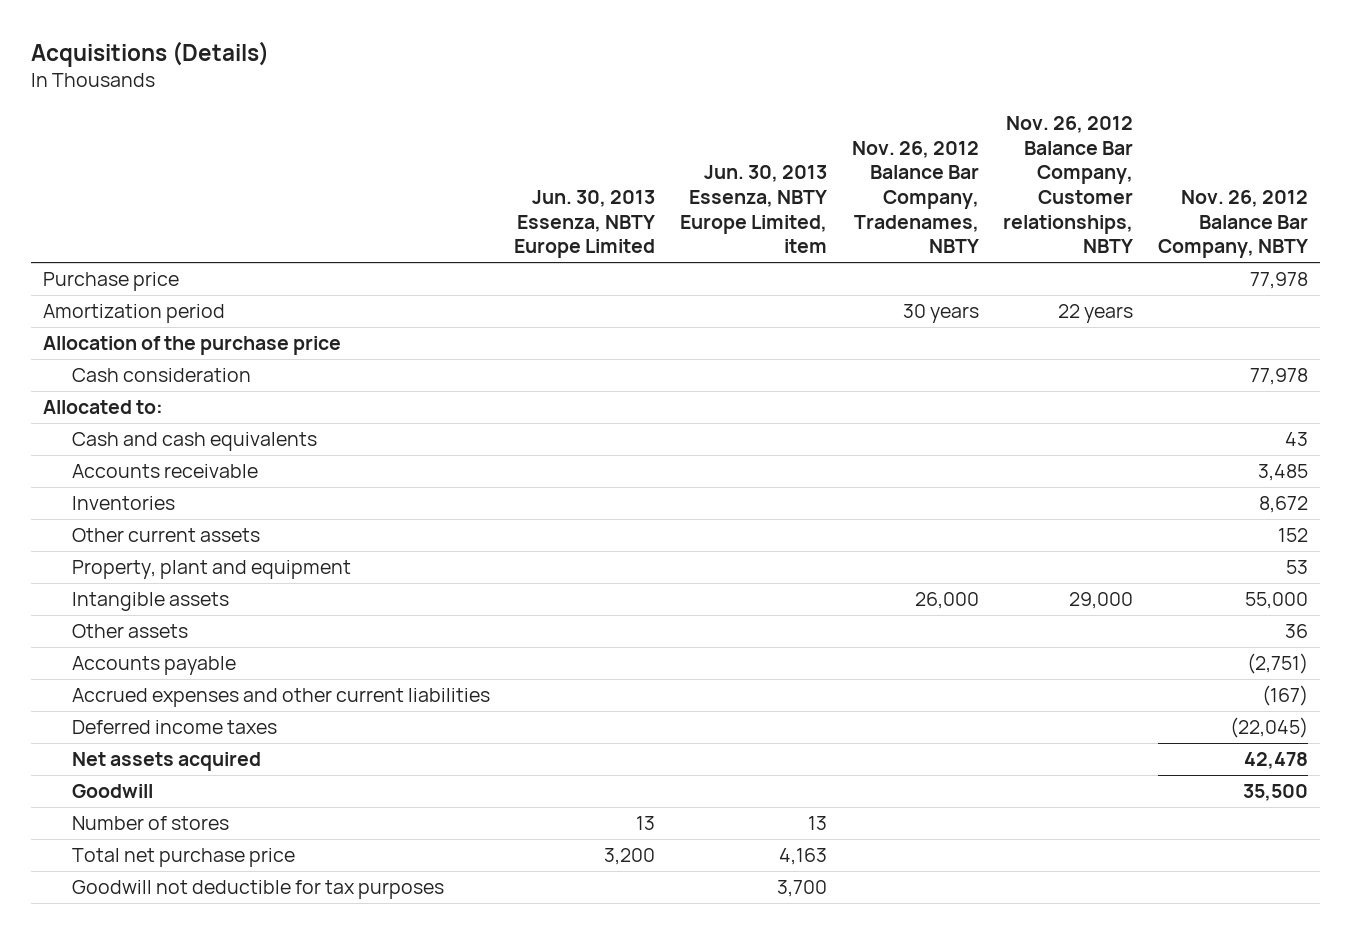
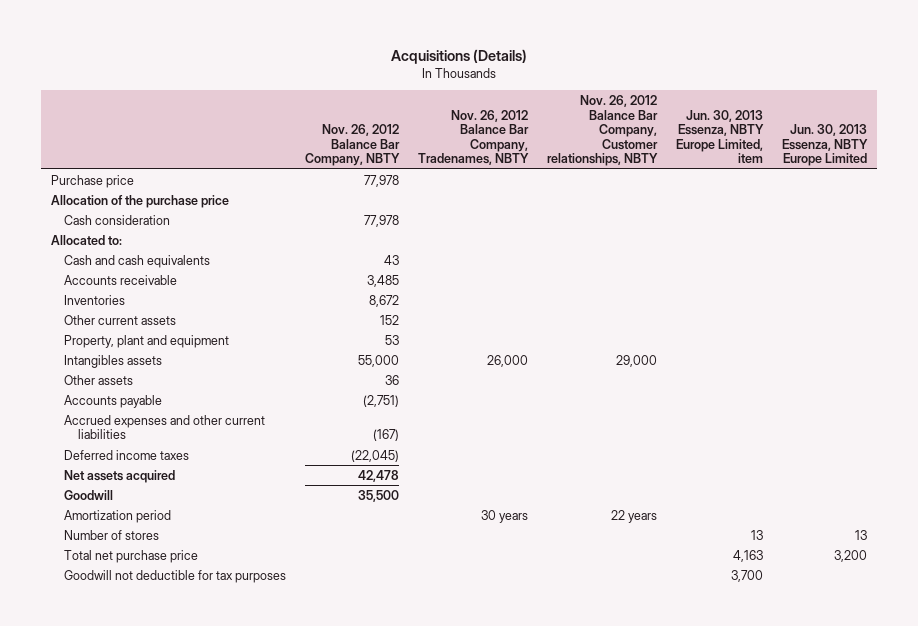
[71,592,229,612] Intangible assets -> [64,354,163,368] Intangibles assets
[42,304,225,324] Amortization period -> [64,509,172,523] Amortization period

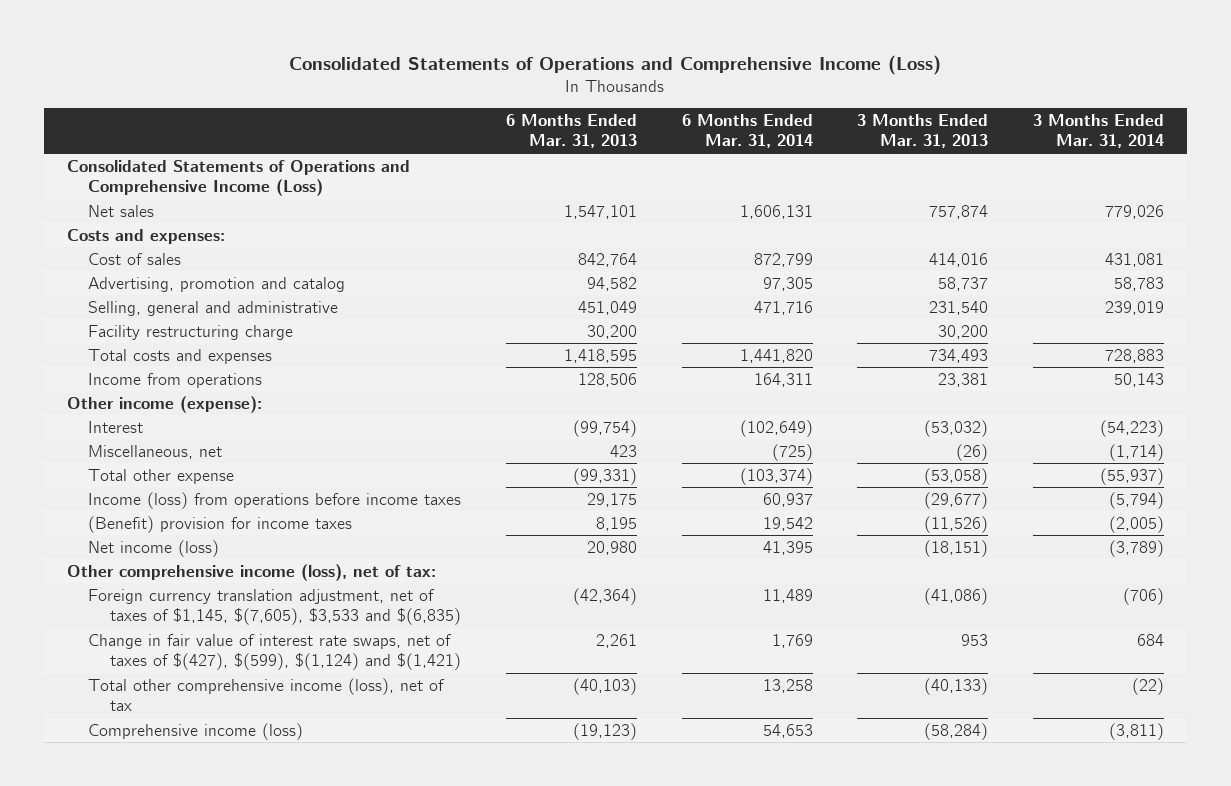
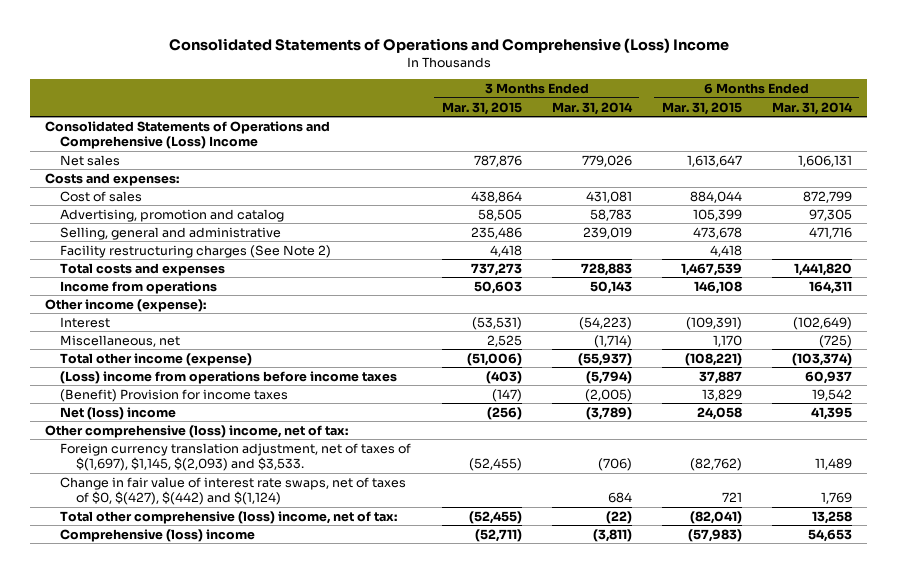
[289,54,942,75] Consolidated Statements of Operations and Comprehensive Income (Loss) -> [168,37,729,53] Consolidated Statements of Operations and Comprehensive (Loss) Income
[505,114,637,149] 6 Months Ended Mar. 31, 2013 -> none
[857,114,989,149] 3 Months Ended Mar. 31, 2013 -> none
none -> [441,101,522,115] Mar. 31, 2015
none -> [661,101,742,115] Mar. 31, 2015
[66,159,410,197] Consolidated Statements of Operations and Comprehensive Income (Loss) -> [45,120,331,150] Consolidated Statements of Operations and Comprehensive (Loss) Income
[88,324,294,340] Facility restructuring charge -> [60,244,332,258] Facility restructuring charges (See Note 2)
[88,468,235,484] Total other expense -> [60,352,253,366] Total other income (expense)
[88,491,462,509] Income (loss) from operations before income taxes -> [60,370,398,384] (Loss) income from operations before income taxes
[88,515,353,533] (Benefit) provision for income taxes -> [60,388,289,402] (Benefit) Provision for income taxes
[88,539,220,557] Net income (loss) -> [60,406,177,420] Net (loss) income
[66,563,436,581] Other comprehensive income (loss), net of tax: -> [45,424,349,438] Other comprehensive (loss) income, net of tax:
[88,588,461,626] Foreign currency translation adjustment, net of taxes of $1,145, $(7,605), $3,533 and $(6,835) -> [60,442,412,472] Foreign currency translation adjustment, net of taxes of $(1,697), $1,145, $(2,093) and $3,533.
[88,633,461,671] Change in fair value of interest rate swaps, net of taxes of $(427), $(599), $(1,124) and $(1,421) -> [60,476,407,506] Change in fair value of interest rate swaps, net of taxes of $0, $(427), $(442) and $(1,124)
[88,677,446,712] Total other comprehensive income (loss), net of tax -> [60,510,398,524] Total other comprehensive (loss) income, net of tax:
[88,722,304,740] Comprehensive income (loss) -> [60,528,256,542] Comprehensive (loss) income

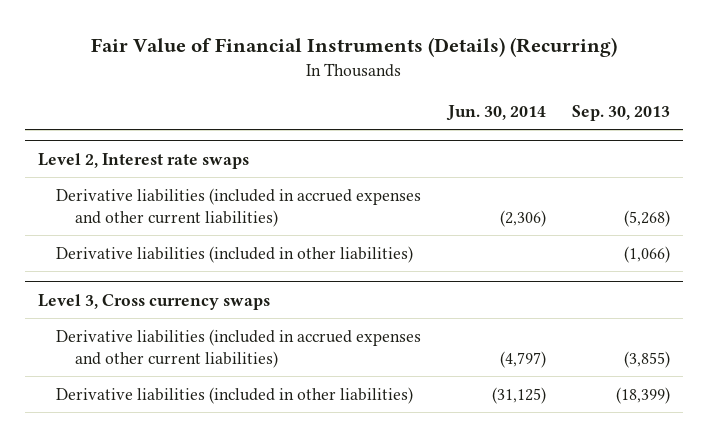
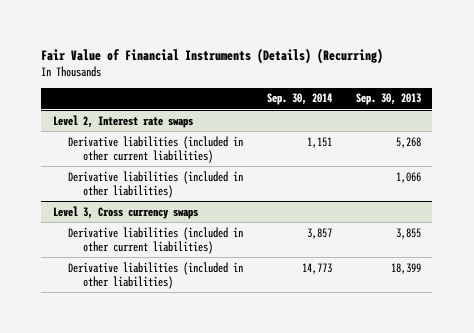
[445,105,546,122] Jun. 30, 2014 -> none
none -> [266,93,332,106] Sep. 30, 2014
[56,187,422,227] Derivative liabilities (included in accrued expenses and other current liabilities) -> [67,135,243,163] Derivative liabilities (included in other current liabilities)
[624,209,671,227] (5,268) -> [395,136,421,148] 5,268
[624,245,671,263] (1,066) -> [395,171,421,183] 1,066
[56,328,422,368] Derivative liabilities (included in accrued expenses and other current liabilities) -> [67,226,243,254] Derivative liabilities (included in other current liabilities)
[624,350,671,368] (3,855) -> [395,227,421,239] 3,855
[616,386,671,404] (18,399) -> [390,262,421,274] 18,399

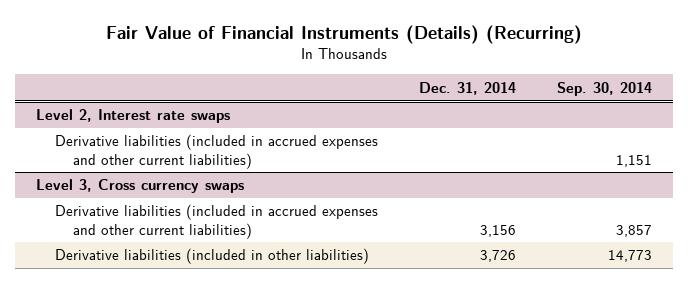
[355,93,421,106] Sep. 30, 2013 -> none
none -> [418,81,516,95] Dec. 31, 2014
[67,170,243,198] Derivative liabilities (included in other liabilities) -> none
[67,135,243,163] Derivative liabilities (included in other current liabilities) -> [54,134,378,169] Derivative liabilities (included in accrued expenses and other current liabilities)
[67,226,243,254] Derivative liabilities (included in other current liabilities) -> [54,204,378,239] Derivative liabilities (included in accrued expenses and other current liabilities)

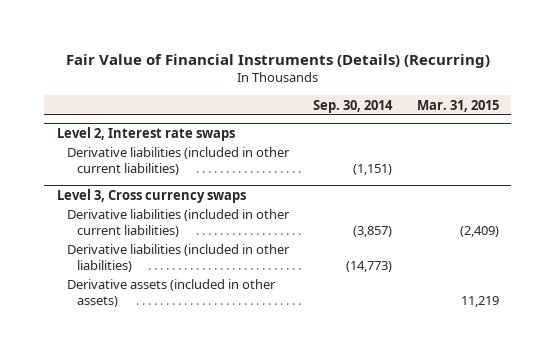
[418,81,516,95] Dec. 31, 2014 -> none
none -> [416,99,499,112] Mar. 31, 2015
[54,134,378,169] Derivative liabilities (included in accrued expenses and other current liabilities) -> [66,147,290,175] Derivative liabilities (included in other current liabilities)
[616,154,653,167] 1,151 -> [353,163,393,175] (1,151)
[54,204,378,239] Derivative liabilities (included in accrued expenses and other current liabilities) -> [66,209,290,237] Derivative liabilities (included in other current liabilities)
[616,224,653,237] 3,857 -> [353,225,393,237] (3,857)
[608,250,653,263] 14,773 -> [346,260,393,272] (14,773)
none -> [66,279,276,307] Derivative assets (included in other assets)

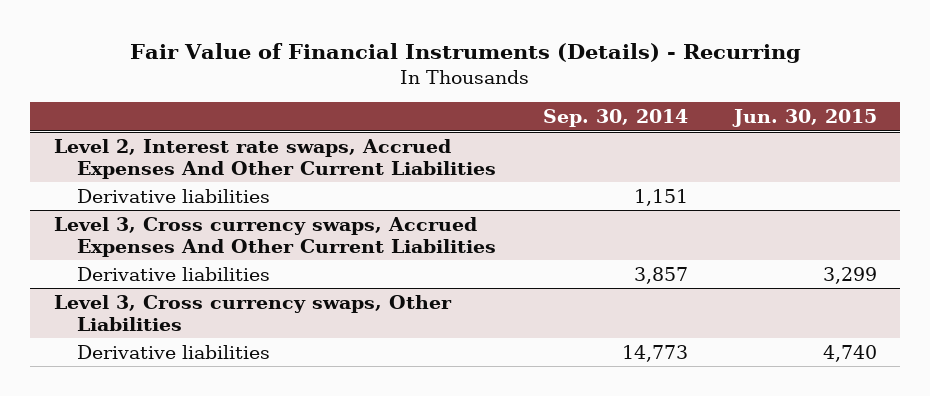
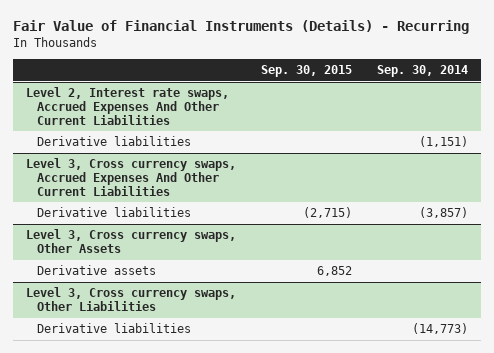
[731,109,877,128] Jun. 30, 2015 -> none
none -> [261,64,353,77] Sep. 30, 2015
[633,188,688,206] 1,151 -> [419,136,469,148] (1,151)
[633,266,688,284] 3,857 -> [419,207,469,219] (3,857)
none -> [25,229,236,253] Level 3, Cross currency swaps, Other Assets
none -> [37,265,157,276] Derivative assets
[621,344,688,362] 14,773 -> [412,323,469,335] (14,773)

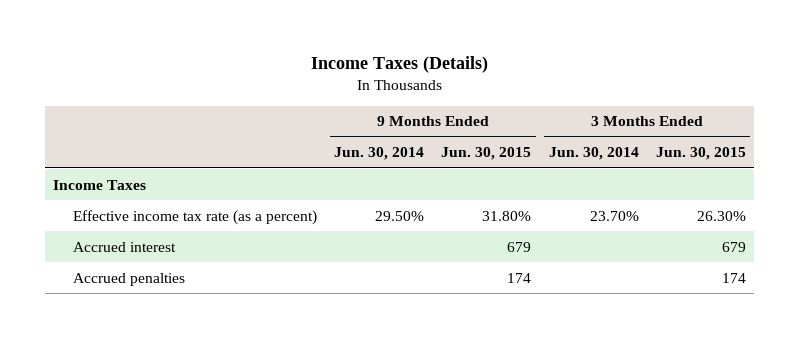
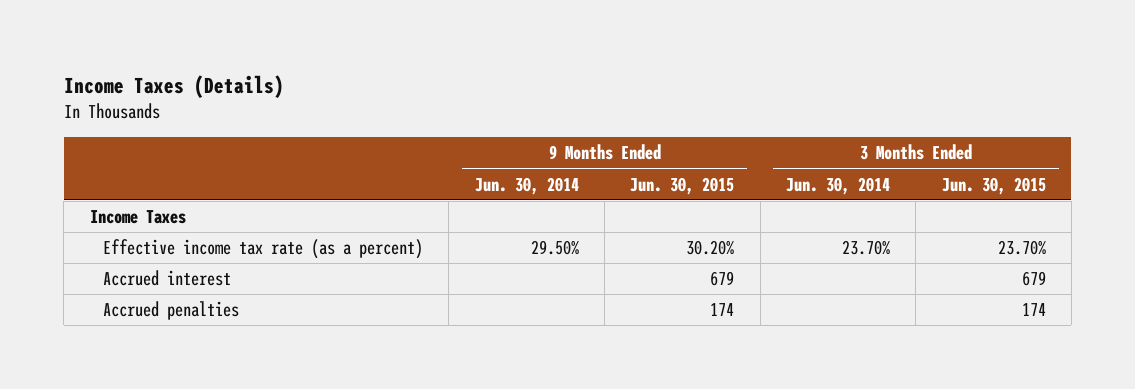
[482,210,532,221] 31.80% -> [686,240,735,256] 30.20%
[696,210,746,221] 26.30% -> [997,240,1046,256] 23.70%

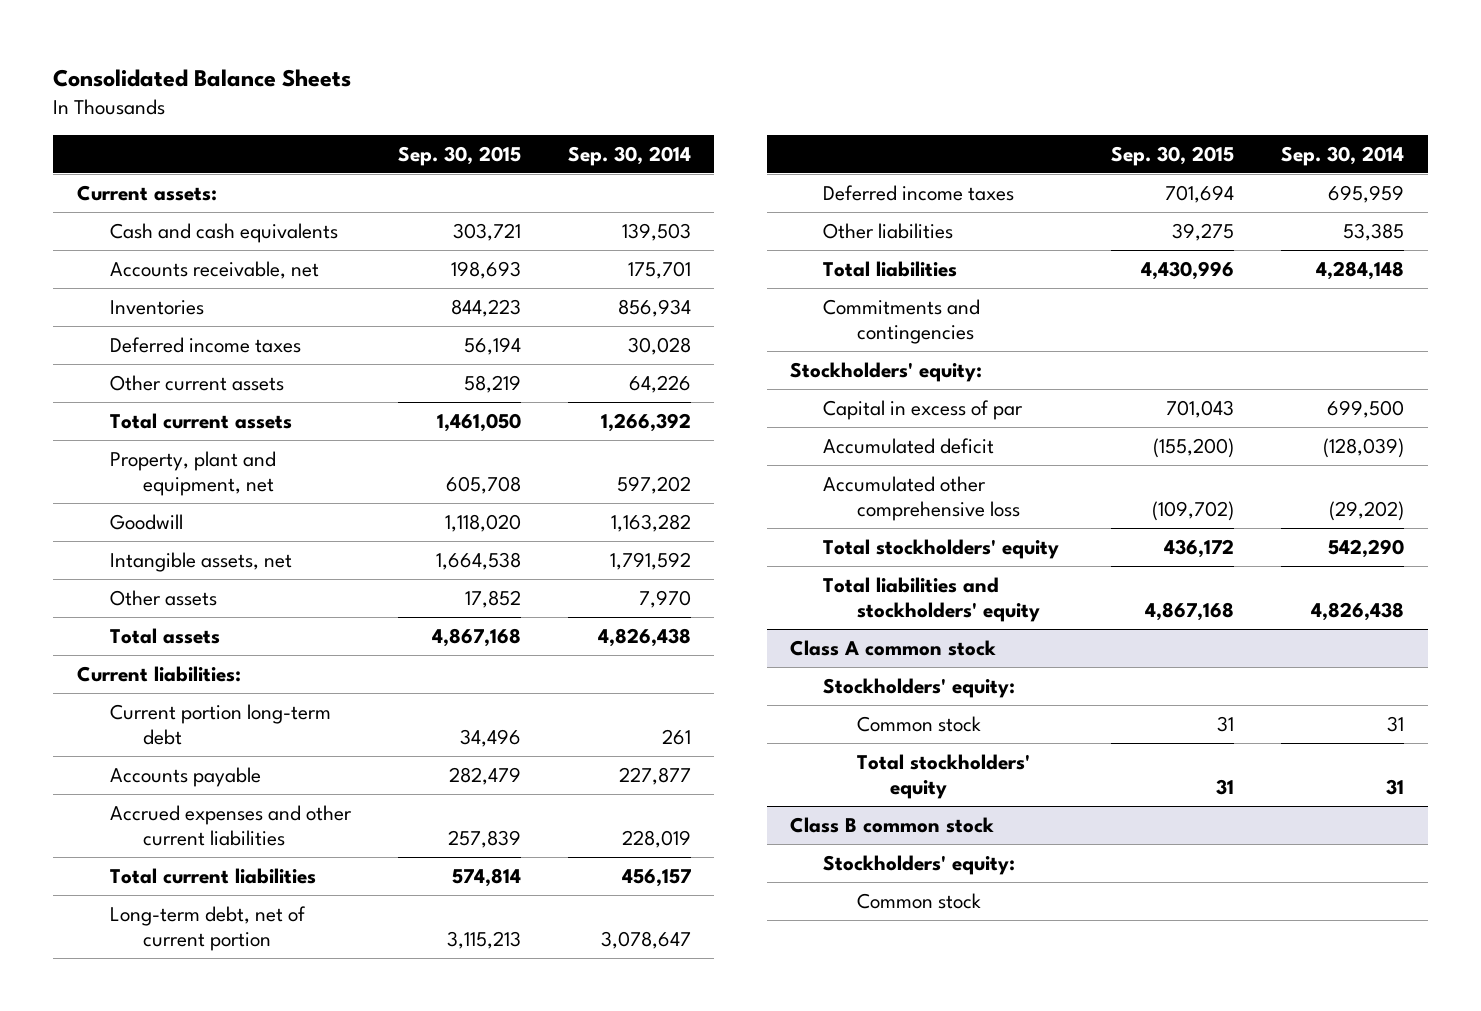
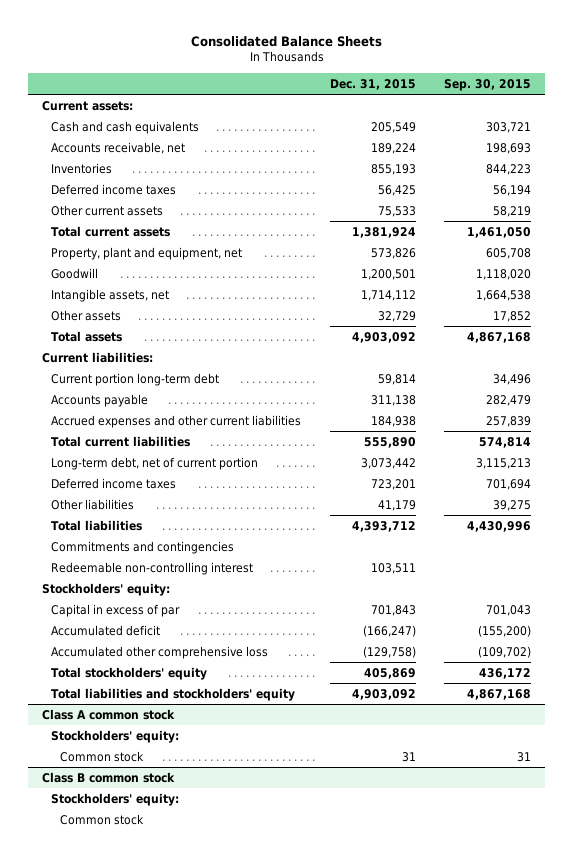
[567,145,691,166] Sep. 30, 2014 -> none
none -> [329,78,416,90] Dec. 31, 2015
none -> [51,561,254,575] Redeemable non-controlling interest
[856,753,1030,800] Total stockholders' equity -> none

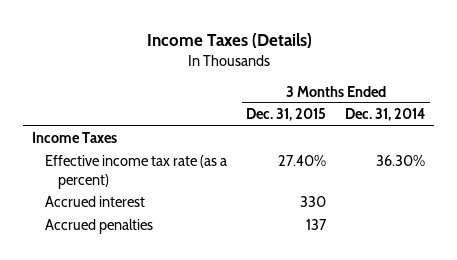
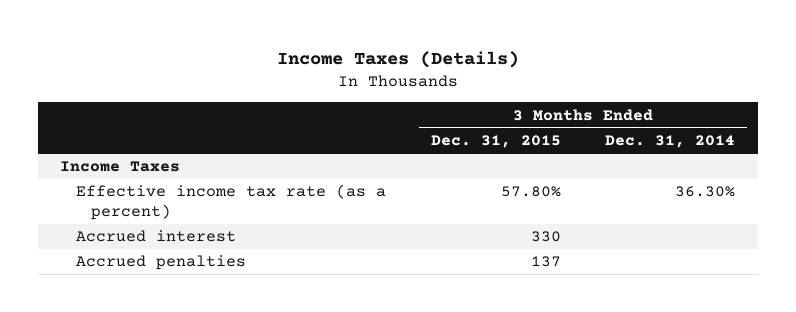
[278,155,327,167] 27.40% -> [500,186,561,198] 57.80%

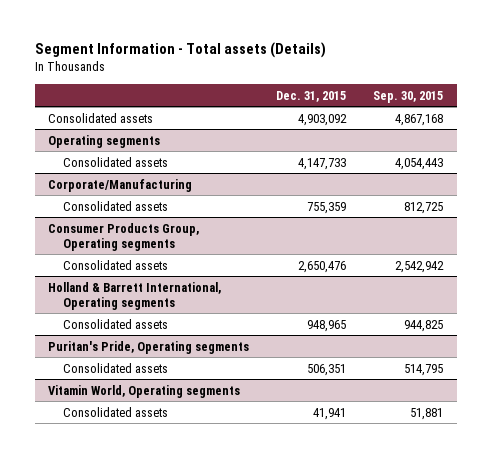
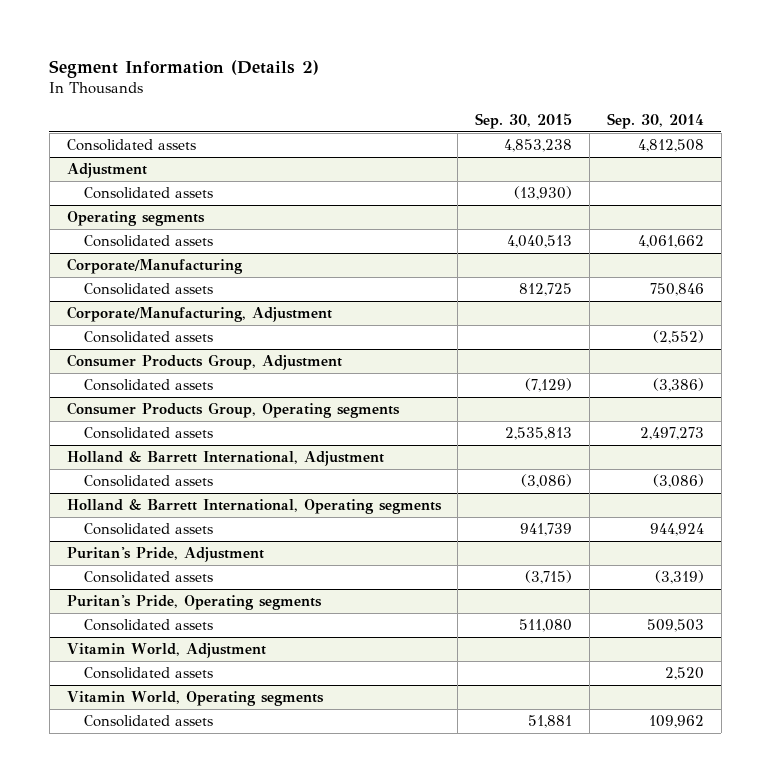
[34,42,326,59] Segment Information - Total assets (Details) -> [49,59,320,78] Segment Information (Details 2)
[276,90,347,102] Dec. 31, 2015 -> none
none -> [607,113,705,130] Sep. 30, 2014
[395,113,444,126] 4,867,168 -> [504,139,573,153] 4,853,238
none -> [66,163,147,179] Adjustment
none -> [83,187,213,200] Consolidated assets
[395,157,444,170] 4,054,443 -> [507,235,573,249] 4,040,513
none -> [66,306,332,323] Corporate/Manufacturing, Adjustment
none -> [83,331,213,344] Consolidated assets
none -> [66,354,342,371] Consumer Products Group, Adjustment
none -> [83,379,213,392] Consolidated assets
[395,260,445,273] 2,542,942 -> [505,427,573,441] 2,535,813
none -> [66,451,384,467] Holland & Barrett International, Adjustment
none -> [83,475,213,488] Consolidated assets
[404,319,444,332] 944,825 -> [520,523,573,537] 941,739
none -> [66,547,264,563] Puritan's Pride, Adjustment
none -> [83,571,213,584] Consolidated assets
[404,363,444,376] 514,795 -> [519,619,573,633] 511,080
none -> [66,643,266,659] Vitamin World, Adjustment
none -> [83,667,213,680] Consolidated assets

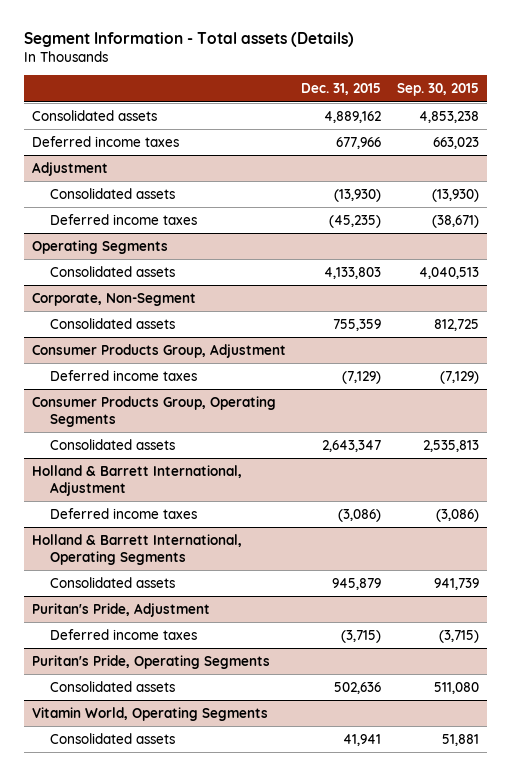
[49,59,320,78] Segment Information (Details 2) -> [23,32,354,48] Segment Information - Total assets (Details)
[607,113,705,130] Sep. 30, 2014 -> none
none -> [301,83,382,96] Dec. 31, 2015
none -> [31,135,179,147] Deferred income taxes
none -> [49,213,197,225] Deferred income taxes
[66,211,205,227] Operating segments -> [31,239,168,254] Operating Segments
[66,258,243,275] Corporate/Manufacturing -> [31,292,196,306] Corporate, Non-Segment
[66,306,332,323] Corporate/Manufacturing, Adjustment -> none
[83,331,213,344] Consolidated assets -> none
[83,379,213,392] Consolidated assets -> [49,369,197,381] Deferred income taxes
[66,402,400,419] Consumer Products Group, Operating segments -> [31,395,276,427] Consumer Products Group, Operating Segments
[83,475,213,488] Consolidated assets -> [49,507,197,519] Deferred income taxes
[66,499,442,515] Holland & Barrett International, Operating segments -> [31,533,242,565] Holland & Barrett International, Operating Segments
[83,571,213,584] Consolidated assets -> [49,628,197,640] Deferred income taxes
[66,595,322,611] Puritan's Pride, Operating segments -> [31,654,270,669] Puritan's Pride, Operating Segments
[66,643,266,659] Vitamin World, Adjustment -> none
[83,667,213,680] Consolidated assets -> none
[66,691,324,707] Vitamin World, Operating segments -> [31,706,268,721] Vitamin World, Operating Segments

